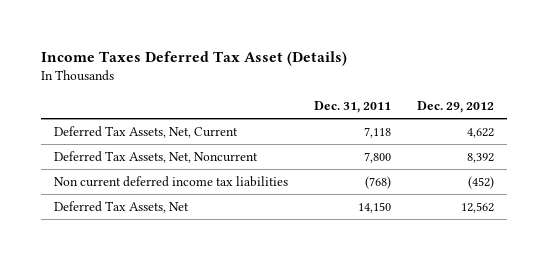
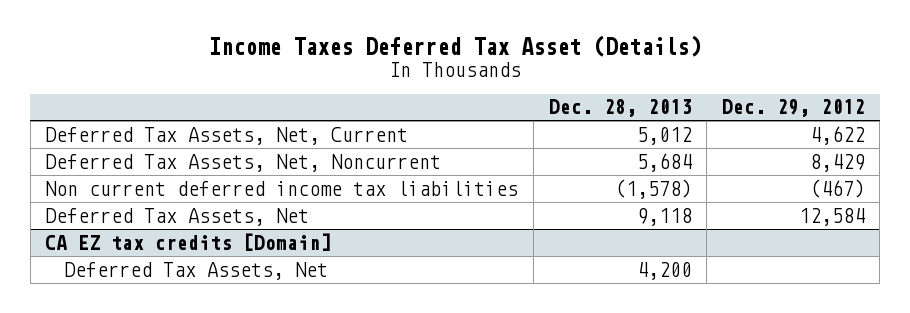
[313,101,391,114] Dec. 31, 2011 -> none
none -> [548,99,692,118] Dec. 28, 2013
[467,152,495,163] 8,392 -> [809,153,865,172] 8,429
[468,175,495,189] (452) -> [809,178,865,198] (467)
[461,201,495,213] 12,562 -> [798,207,865,226] 12,584
none -> [45,232,332,251] CA EZ tax credits [Domain]
none -> [64,261,329,280] Deferred Tax Assets, Net

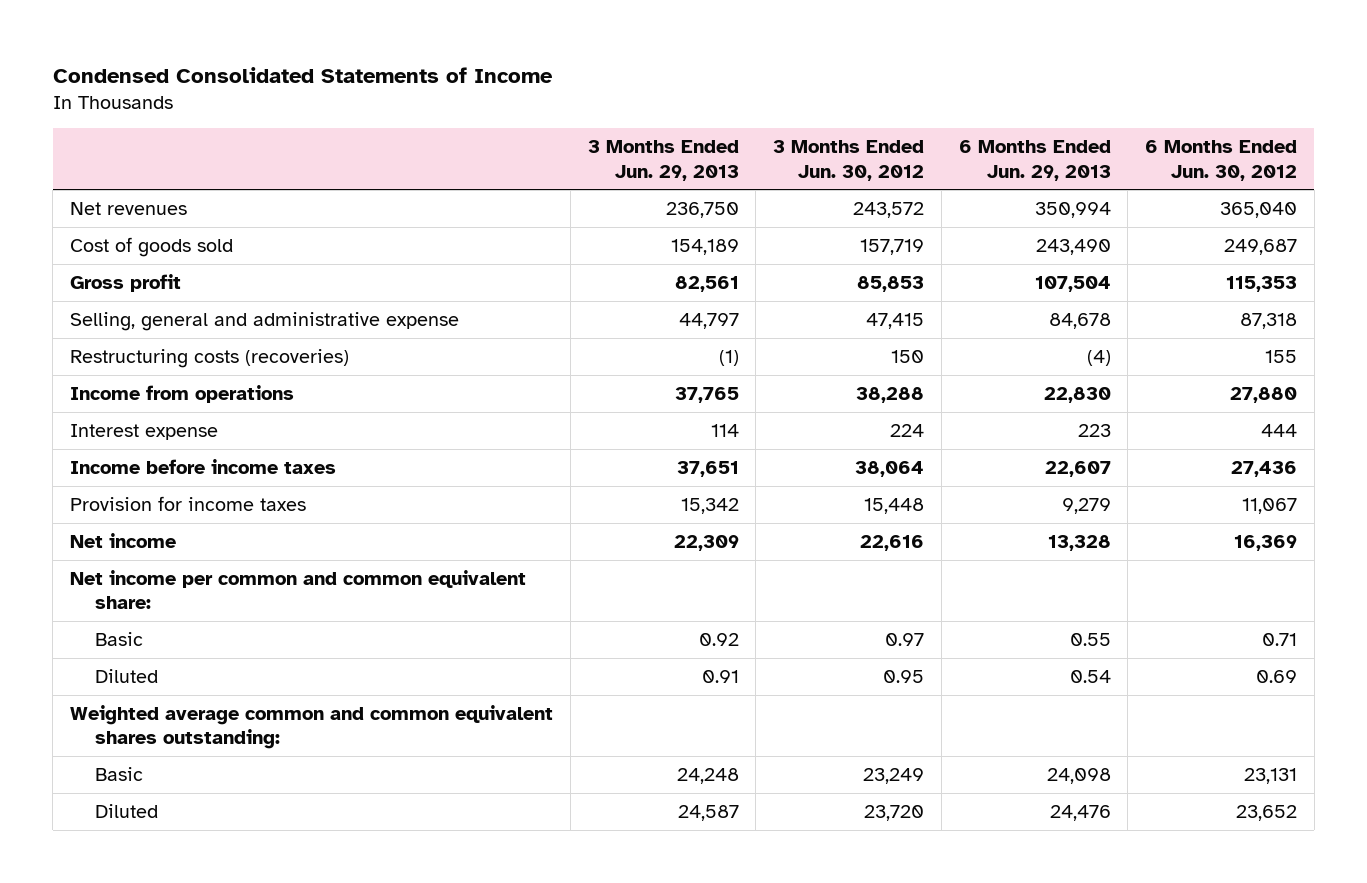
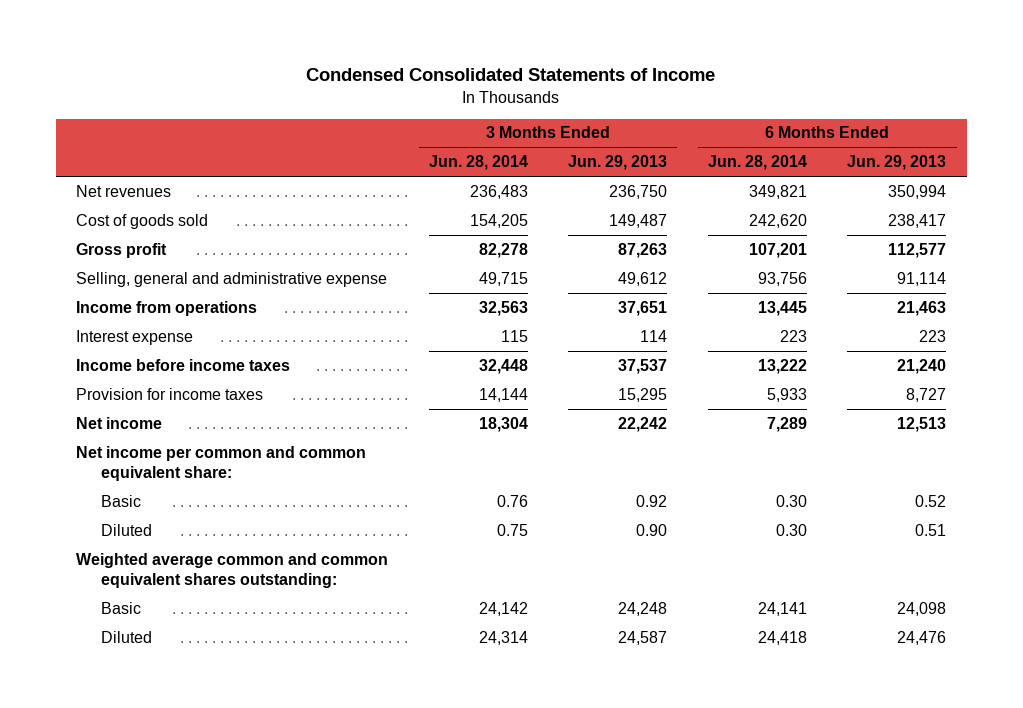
[773,140,925,181] 3 Months Ended Jun. 30, 2012 -> none
[1145,140,1298,181] 6 Months Ended Jun. 30, 2012 -> none
none -> [428,155,528,171] Jun. 28, 2014
none -> [707,155,807,171] Jun. 28, 2014
[70,348,350,368] Restructuring costs (recoveries) -> none
[670,238,739,255] 154,189 -> [609,213,668,228] 149,487
[1035,238,1111,255] 243,490 -> [888,213,947,228] 238,417
[674,275,739,292] 82,561 -> [618,242,668,258] 87,263
[1034,275,1111,292] 107,504 -> [888,242,947,258] 112,577
[678,312,739,329] 44,797 -> [618,271,668,286] 49,612
[1048,312,1111,329] 84,678 -> [897,271,947,286] 91,114
[674,386,739,403] 37,765 -> [618,300,668,316] 37,651
[1043,386,1111,403] 22,830 -> [897,300,947,316] 21,463
[676,460,739,477] 37,651 -> [618,358,668,374] 37,537
[1044,460,1111,477] 22,607 -> [897,358,947,374] 21,240
[680,497,739,514] 15,342 -> [618,387,668,402] 15,295
[1061,497,1111,514] 9,279 -> [906,387,947,402] 8,727
[673,534,739,551] 22,309 -> [618,416,668,432] 22,242
[1047,534,1111,551] 13,328 -> [897,416,947,432] 12,513
[1069,632,1111,646] 0.55 -> [915,494,947,507] 0.52
[701,669,739,683] 0.91 -> [636,523,668,536] 0.90
[1069,669,1111,683] 0.54 -> [915,523,947,536] 0.51

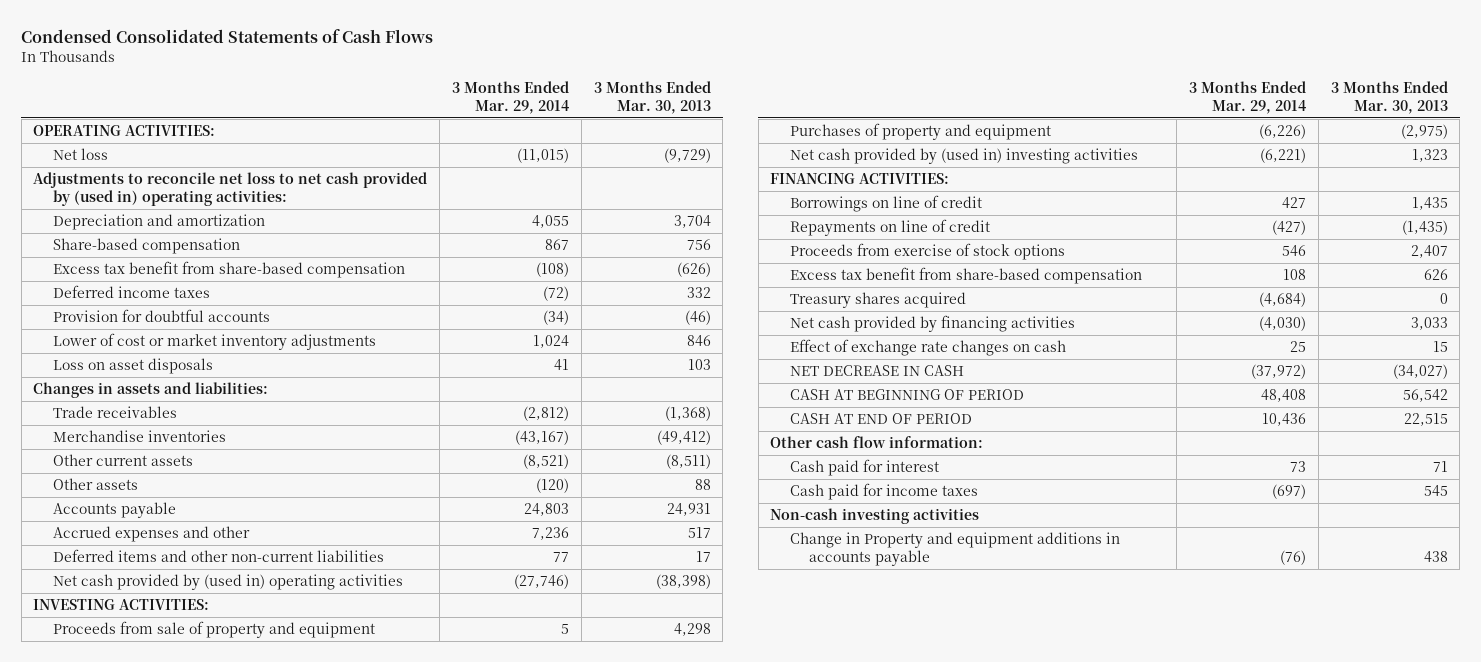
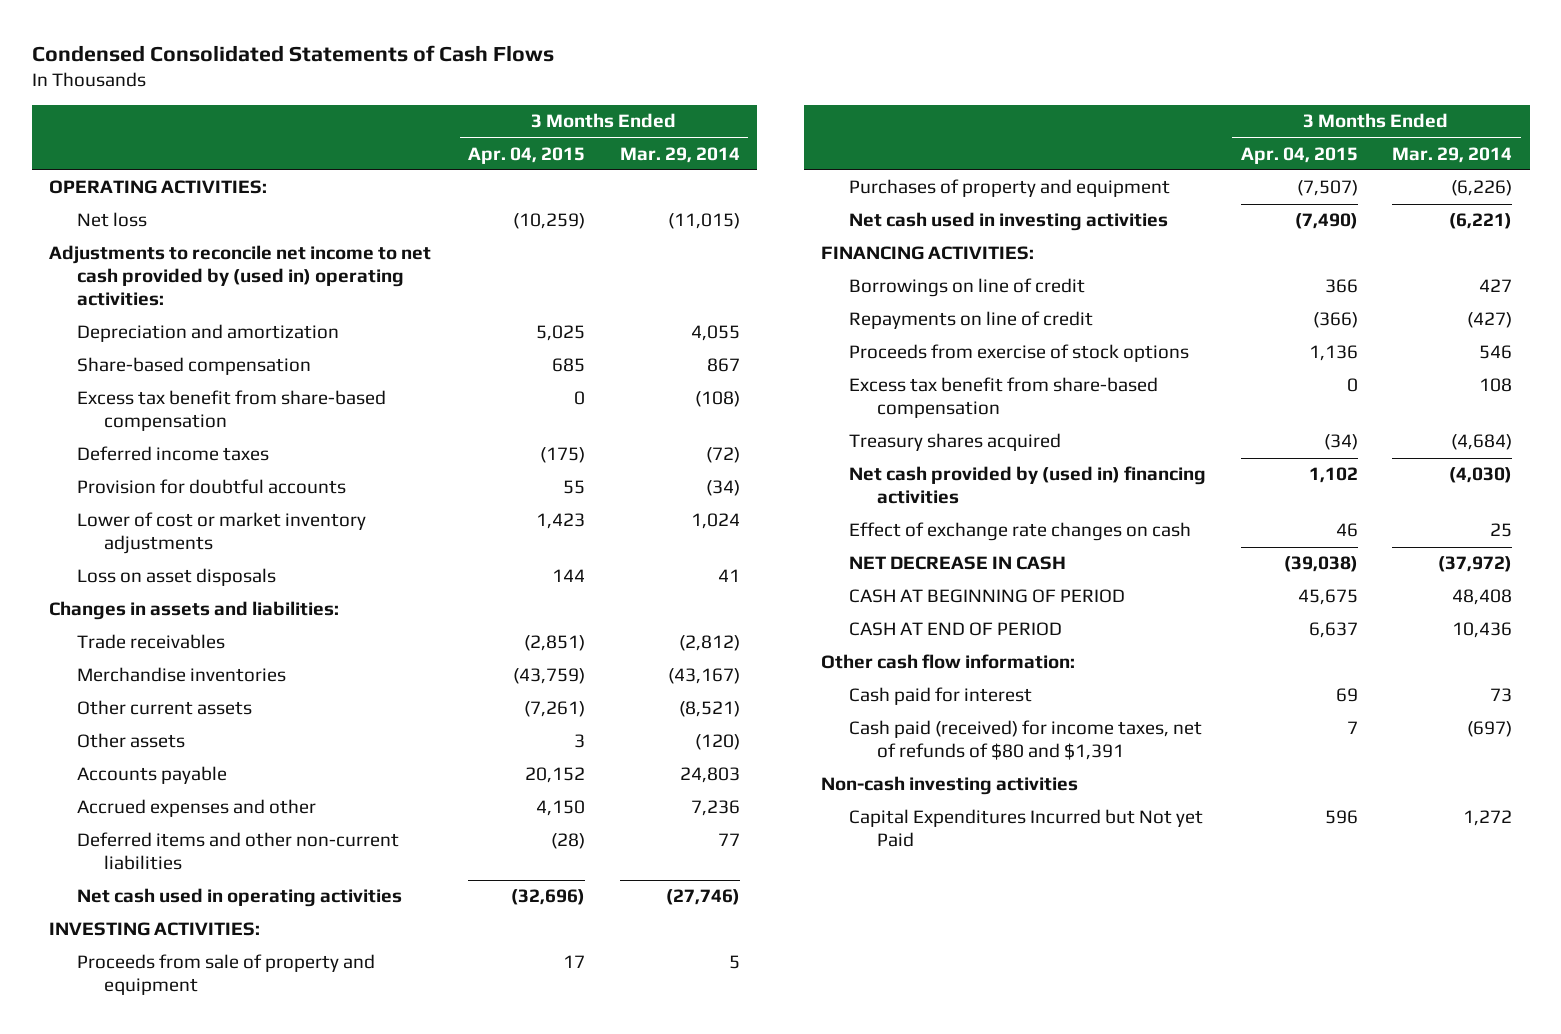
[593,80,711,115] 3 Months Ended Mar. 30, 2013 -> none
none -> [468,146,586,164] Apr. 04, 2015
[33,171,428,207] Adjustments to reconcile net loss to net cash provided by (used in) operating activities: -> [48,245,431,307] Adjustments to reconcile net income to net cash provided by (used in) operating activities:
[53,573,404,590] Net cash provided by (used in) operating activities -> [76,888,402,908] Net cash used in operating activities
[789,147,1138,164] Net cash provided by (used in) investing activities -> [849,212,1169,232] Net cash used in investing activities
[789,314,1075,332] Net cash provided by financing activities -> [849,466,1207,505] Net cash provided by (used in) financing activities
[789,482,978,500] Cash paid for income taxes -> [849,720,1203,761] Cash paid (received) for income taxes, net of refunds of $80 and $1,391
[789,531,1120,567] Change in Property and equipment additions in accounts payable -> none
none -> [849,809,1204,848] Capital Expenditures Incurred but Not yet Paid

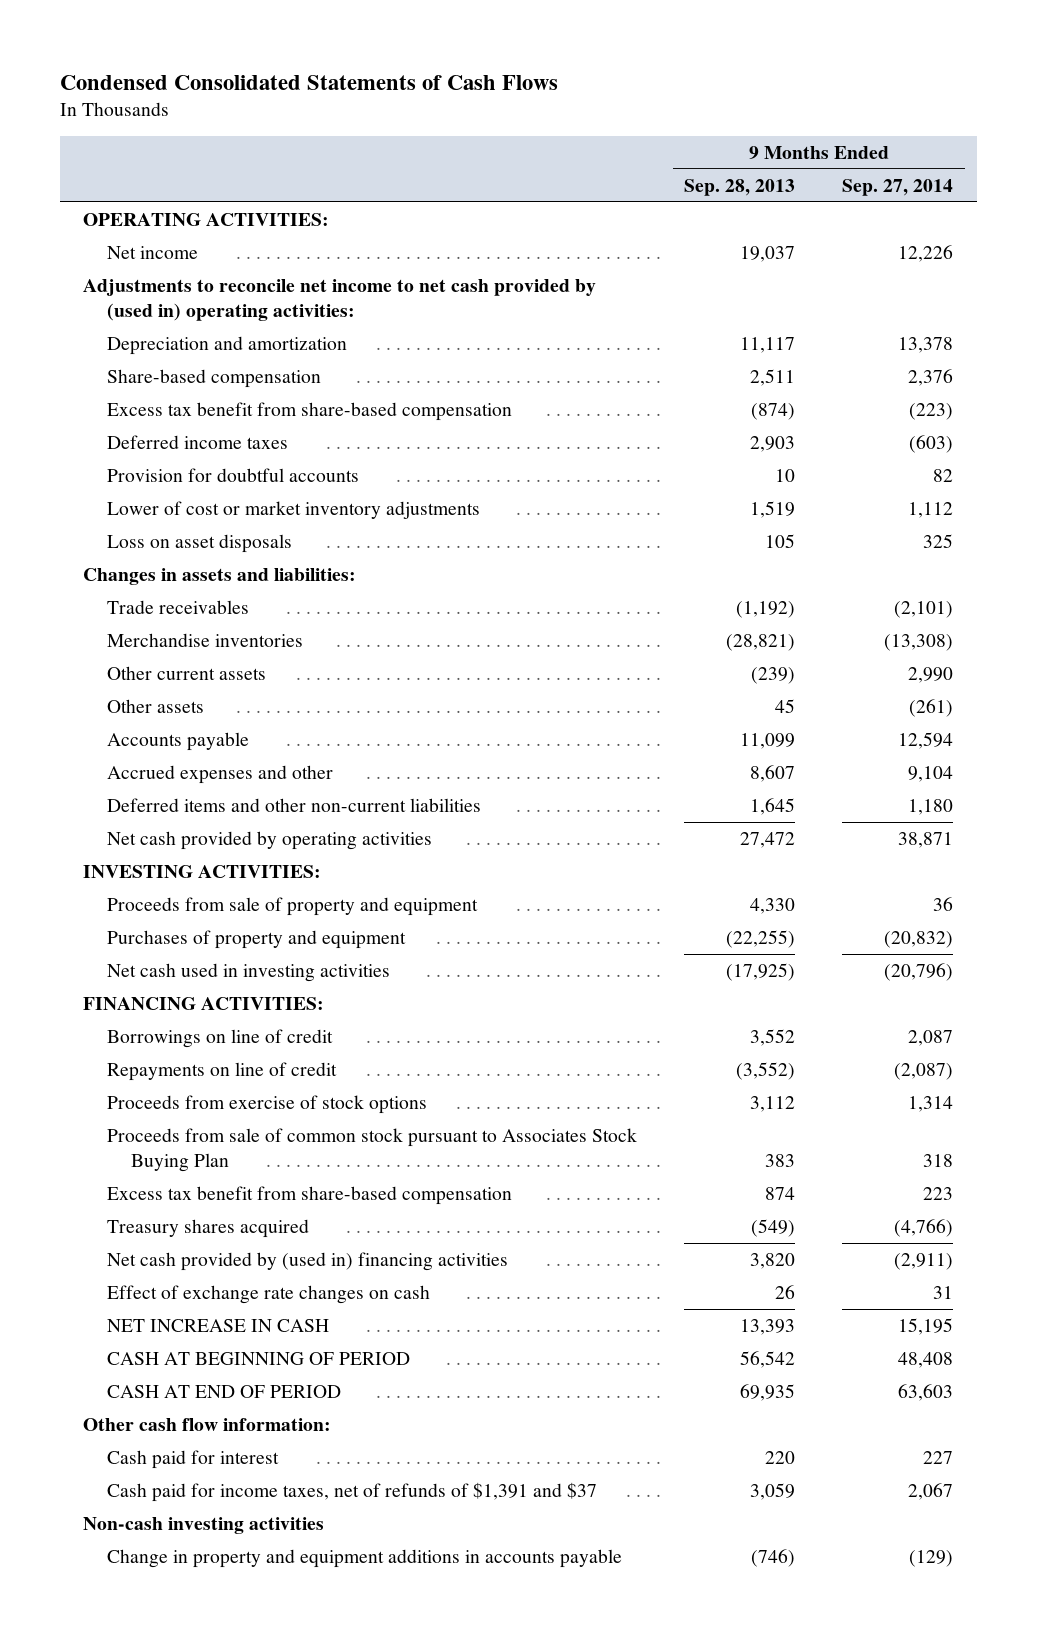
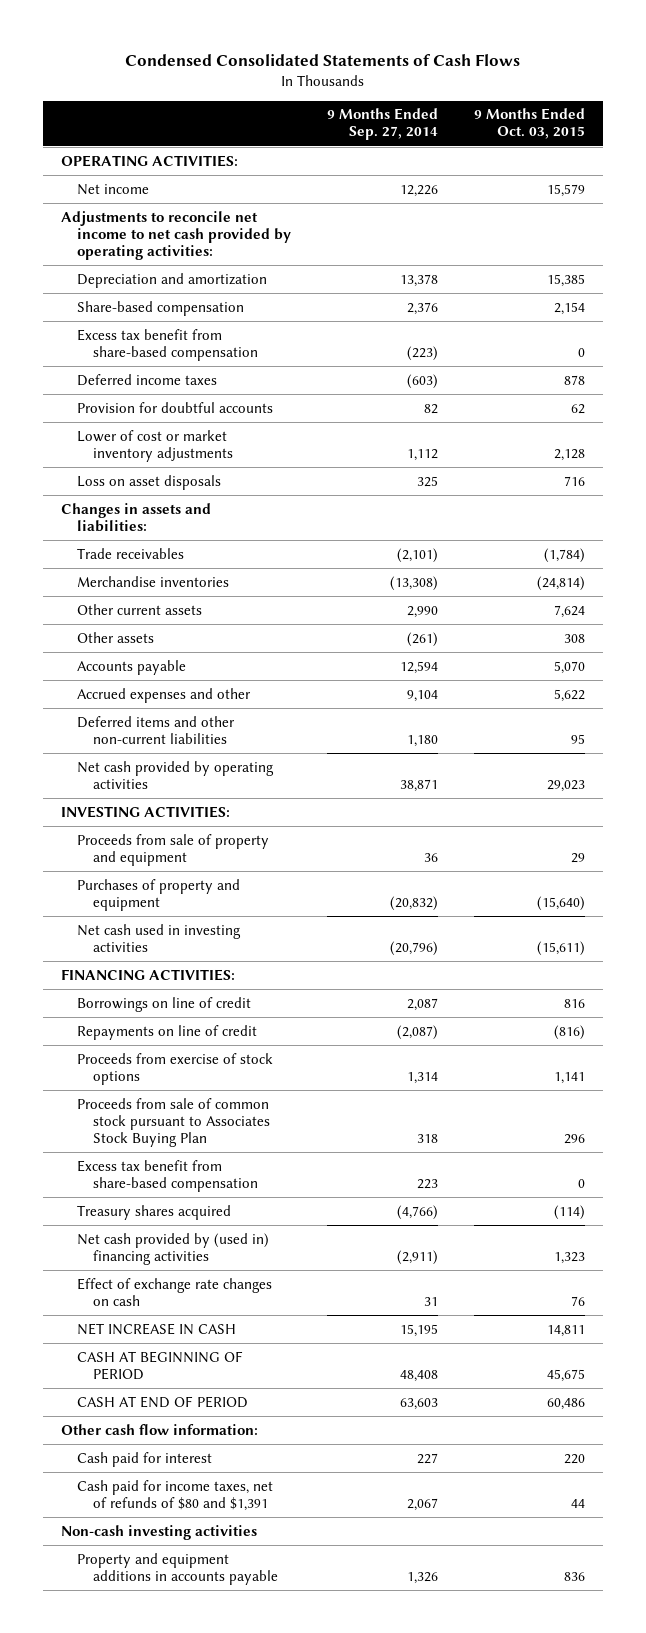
[684,178,796,196] Sep. 28, 2013 -> none
none -> [473,108,585,140] 9 Months Ended Oct. 03, 2015
[83,278,597,321] Adjustments to reconcile net income to net cash provided by (used in) operating activities: -> [60,210,291,260] Adjustments to reconcile net income to net cash provided by operating activities:
[107,1481,598,1502] Cash paid for income taxes, net of refunds of $1,391 and $37 -> [76,1479,273,1511] Cash paid for income taxes, net of refunds of $80 and $1,391
[107,1548,623,1568] Change in property and equipment additions in accounts payable -> [76,1552,278,1585] Property and equipment additions in accounts payable
[909,1549,954,1567] (129) -> [406,1571,438,1584] 1,326

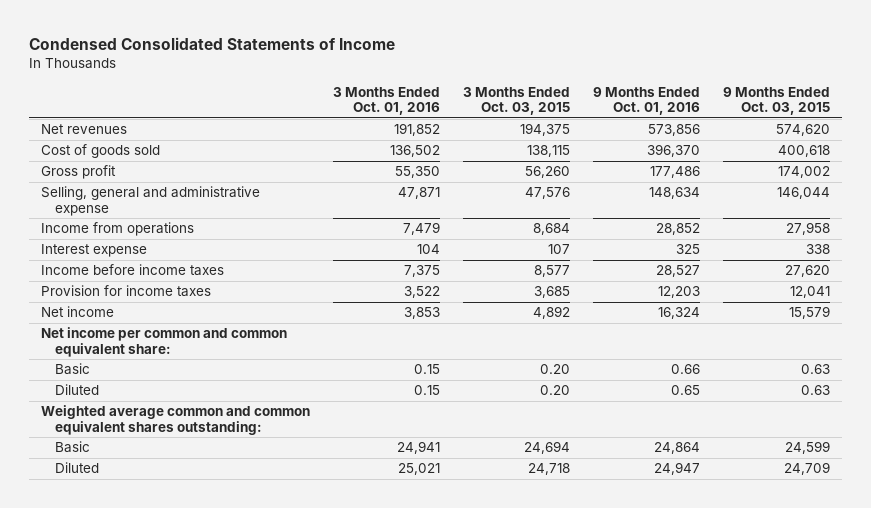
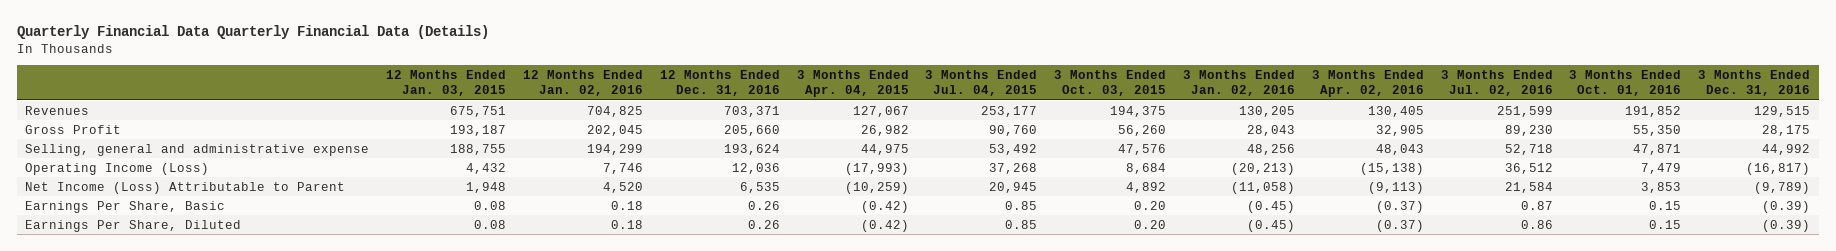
[29,37,396,51] Condensed Consolidated Statements of Income -> [16,25,489,40] Quarterly Financial Data Quarterly Financial Data (Details)
[593,86,701,116] 9 Months Ended Oct. 01, 2016 -> none
[723,86,831,116] 9 Months Ended Oct. 03, 2015 -> none
none -> [386,69,507,97] 12 Months Ended Jan. 03, 2015
none -> [522,69,643,97] 12 Months Ended Jan. 02, 2016
none -> [659,69,780,97] 12 Months Ended Dec. 31, 2016
none -> [796,69,909,98] 3 Months Ended Apr. 04, 2015
none -> [925,69,1038,97] 3 Months Ended Jul. 04, 2015
none -> [1182,69,1295,97] 3 Months Ended Jan. 02, 2016
none -> [1311,69,1424,98] 3 Months Ended Apr. 02, 2016
none -> [1440,69,1553,97] 3 Months Ended Jul. 02, 2016
none -> [1698,69,1811,97] 3 Months Ended Dec. 31, 2016
[40,144,160,159] Cost of goods sold -> none
[40,124,127,135] Net revenues -> [25,105,90,115] Revenues
[40,165,116,180] Gross profit -> [25,124,122,134] Gross Profit
[40,244,147,258] Interest expense -> none
[40,264,224,277] Income before income taxes -> none
[40,285,211,298] Provision for income taxes -> none
[40,327,287,357] Net income per common and common equivalent share: -> none
[40,405,310,435] Weighted average common and common equivalent shares outstanding: -> none
[55,441,91,454] Basic -> none
[55,462,100,474] Diluted -> none
[40,222,194,237] Income from operations -> [25,162,210,175] Operating Income (Loss)
[40,306,114,318] Net income -> [25,181,346,194] Net Income (Loss) Attributable to Parent
[55,363,91,376] Basic -> [25,200,226,213] Earnings Per Share, Basic
[55,384,100,396] Diluted -> [25,219,242,232] Earnings Per Share, Diluted

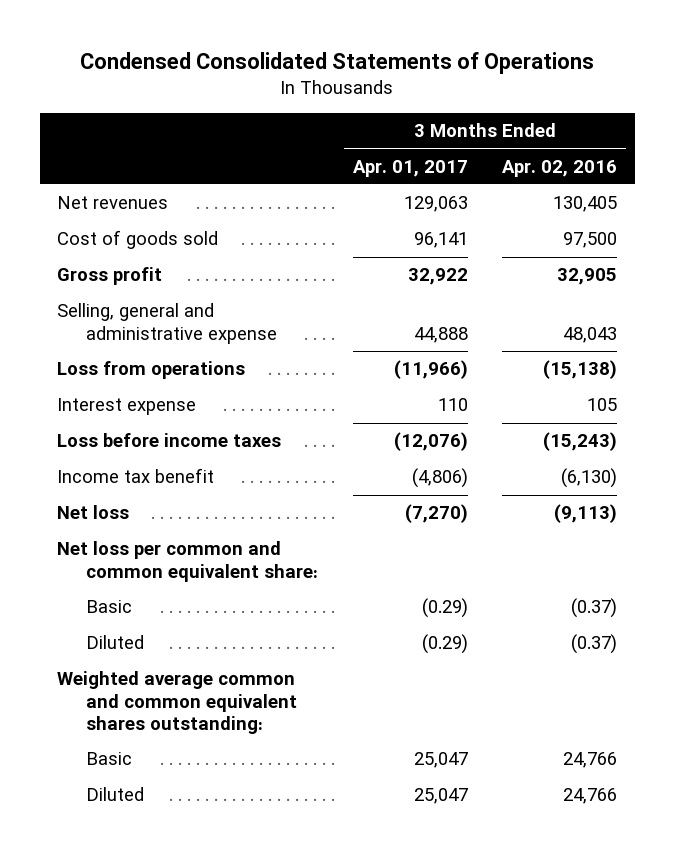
[16,25,489,40] Quarterly Financial Data Quarterly Financial Data (Details) -> [80,51,595,74] Condensed Consolidated Statements of Operations
[386,69,507,97] 12 Months Ended Jan. 03, 2015 -> none
[522,69,643,97] 12 Months Ended Jan. 02, 2016 -> none
[659,69,780,97] 12 Months Ended Dec. 31, 2016 -> none
[796,69,909,98] 3 Months Ended Apr. 04, 2015 -> none
[925,69,1038,97] 3 Months Ended Jul. 04, 2015 -> none
[1054,69,1167,97] 3 Months Ended Oct. 03, 2015 -> none
[1182,69,1295,97] 3 Months Ended Jan. 02, 2016 -> none
[1440,69,1553,97] 3 Months Ended Jul. 02, 2016 -> none
[1569,69,1682,97] 3 Months Ended Oct. 01, 2016 -> none
[1698,69,1811,97] 3 Months Ended Dec. 31, 2016 -> none
none -> [352,159,468,177] Apr. 01, 2017
[25,105,90,115] Revenues -> [56,196,168,210] Net revenues
none -> [56,230,218,250] Cost of goods sold
[25,124,122,134] Gross Profit -> [56,267,162,286] Gross profit
[25,162,210,175] Operating Income (Loss) -> [56,361,245,380] Loss from operations
none -> [56,398,196,416] Interest expense
none -> [56,433,281,448] Loss before income taxes
none -> [56,468,214,484] Income tax benefit
[25,181,346,194] Net Income (Loss) Attributable to Parent -> [56,505,129,520] Net loss
none -> [56,541,319,582] Net loss per common and common equivalent share:
[25,200,226,213] Earnings Per Share, Basic -> [86,600,133,614] Basic
[25,219,242,232] Earnings Per Share, Diluted -> [86,635,145,650] Diluted
none -> [56,671,298,734] Weighted average common and common equivalent shares outstanding:
none -> [86,752,133,766] Basic
none -> [86,787,145,802] Diluted

